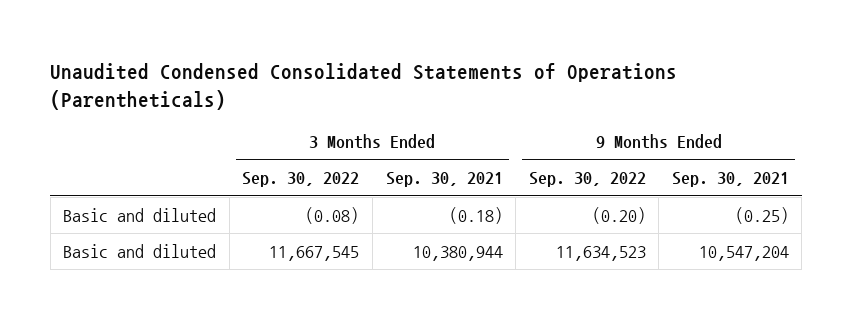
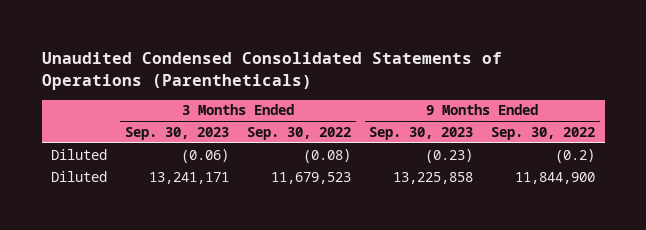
[385,172,503,188] Sep. 30, 2021 -> none
[671,172,789,188] Sep. 30, 2021 -> none
none -> [125,126,230,140] Sep. 30, 2023
none -> [369,126,474,140] Sep. 30, 2023
[63,207,217,222] Basic and diluted -> [50,148,107,160] Diluted
[591,206,646,224] (0.20) -> [555,148,596,163] (0.2)
[63,243,217,258] Basic and diluted -> [50,170,107,182] Diluted
[269,245,360,261] 11,667,545 -> [271,171,352,184] 11,679,523
[555,245,646,261] 11,634,523 -> [515,171,596,184] 11,844,900

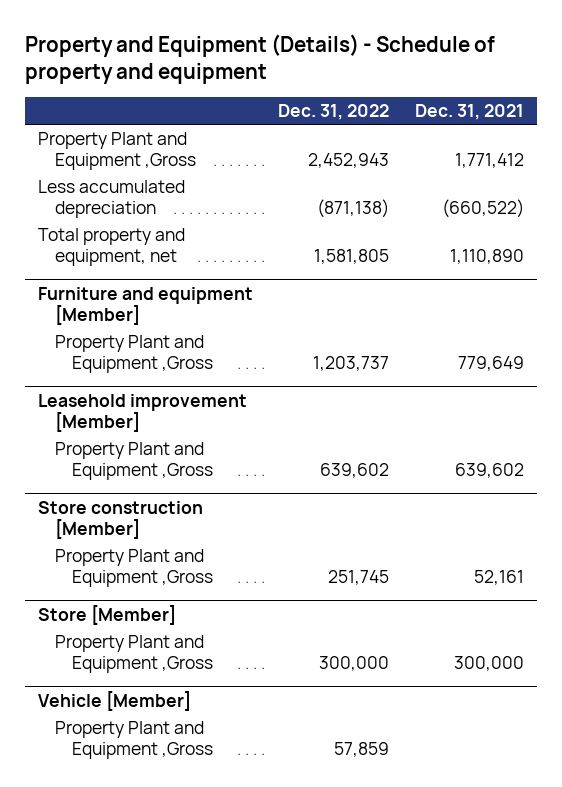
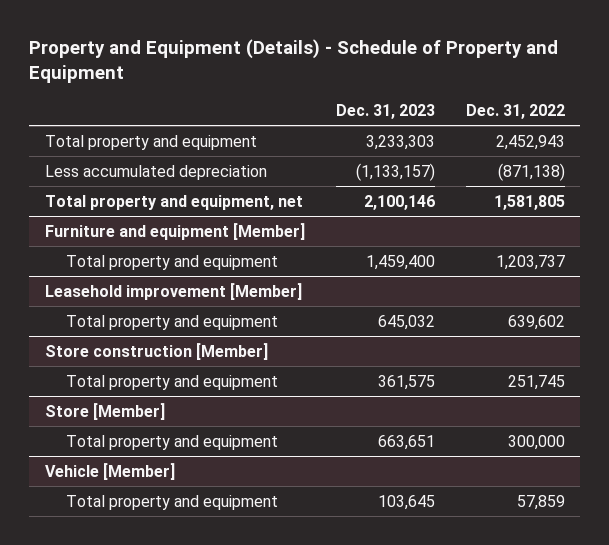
[24,33,495,85] Property and Equipment (Details) - Schedule of property and equipment -> [29,39,559,84] Property and Equipment (Details) - Schedule of Property and Equipment
[415,103,525,120] Dec. 31, 2021 -> none
none -> [335,103,435,119] Dec. 31, 2023
[37,132,196,171] Property Plant and Equipment ,Gross -> [44,134,257,150] Total property and equipment
[54,335,214,374] Property Plant and Equipment ,Gross -> [66,254,279,270] Total property and equipment
[54,442,214,481] Property Plant and Equipment ,Gross -> [66,314,279,330] Total property and equipment
[54,549,214,588] Property Plant and Equipment ,Gross -> [66,374,279,390] Total property and equipment
[54,635,214,674] Property Plant and Equipment ,Gross -> [66,434,279,450] Total property and equipment
[54,721,214,760] Property Plant and Equipment ,Gross -> [66,494,279,510] Total property and equipment

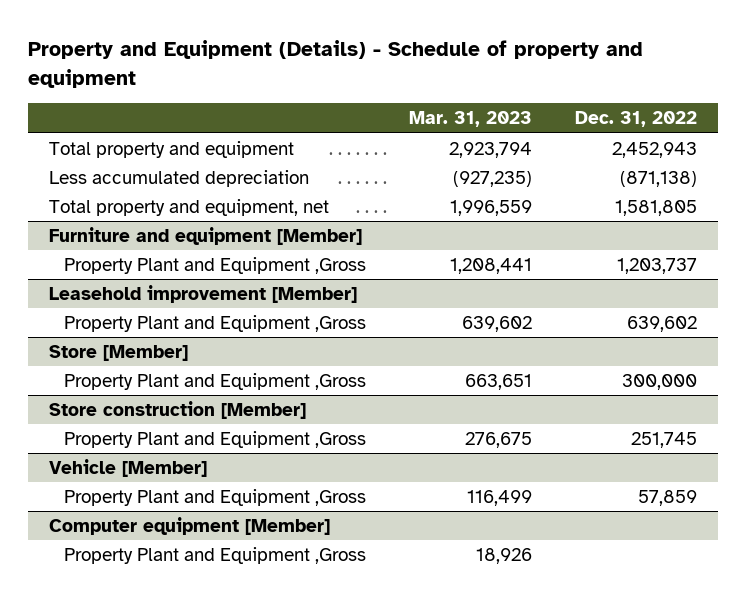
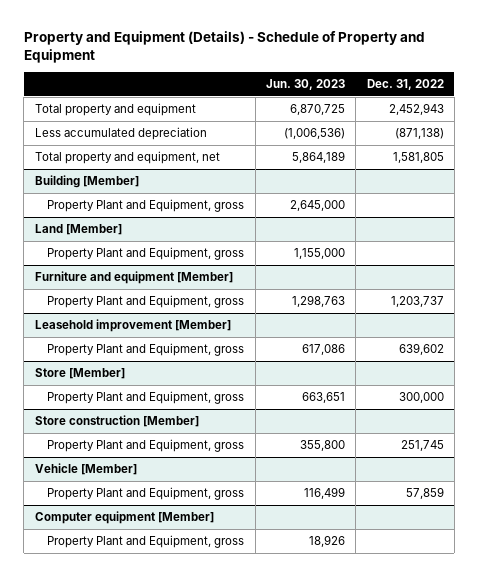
[27,40,643,89] Property and Equipment (Details) - Schedule of property and equipment -> [23,30,425,63] Property and Equipment (Details) - Schedule of Property and Equipment
[408,111,532,128] Mar. 31, 2023 -> none
none -> [265,78,345,90] Jun. 30, 2023
none -> [34,175,139,189] Building [Member]
none -> [47,199,245,213] Property Plant and Equipment, gross
none -> [34,224,122,236] Land [Member]
none -> [47,247,245,261] Property Plant and Equipment, gross
[63,256,366,274] Property Plant and Equipment ,Gross -> [47,295,245,309] Property Plant and Equipment, gross
[63,314,366,332] Property Plant and Equipment ,Gross -> [47,343,245,357] Property Plant and Equipment, gross
[63,372,366,390] Property Plant and Equipment ,Gross -> [47,391,245,405] Property Plant and Equipment, gross
[63,430,366,448] Property Plant and Equipment ,Gross -> [47,439,245,453] Property Plant and Equipment, gross
[63,488,366,506] Property Plant and Equipment ,Gross -> [47,487,245,501] Property Plant and Equipment, gross
[63,546,366,564] Property Plant and Equipment ,Gross -> [47,535,245,549] Property Plant and Equipment, gross

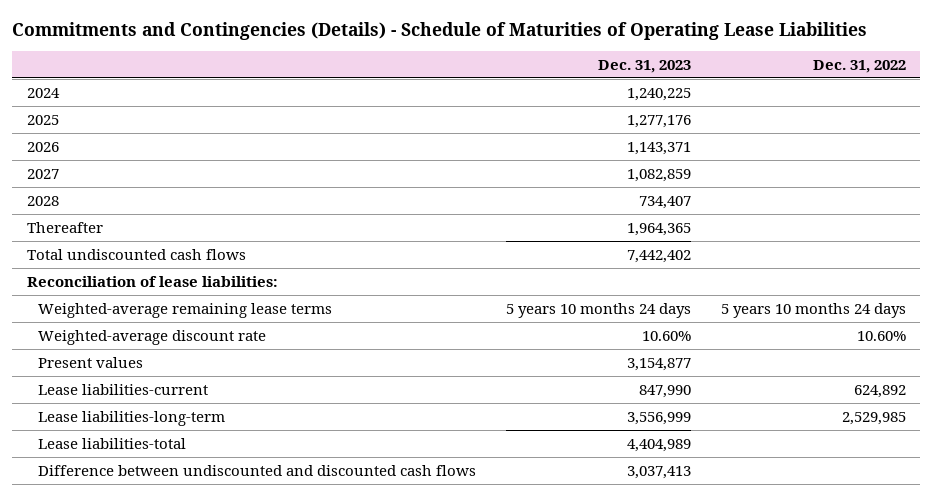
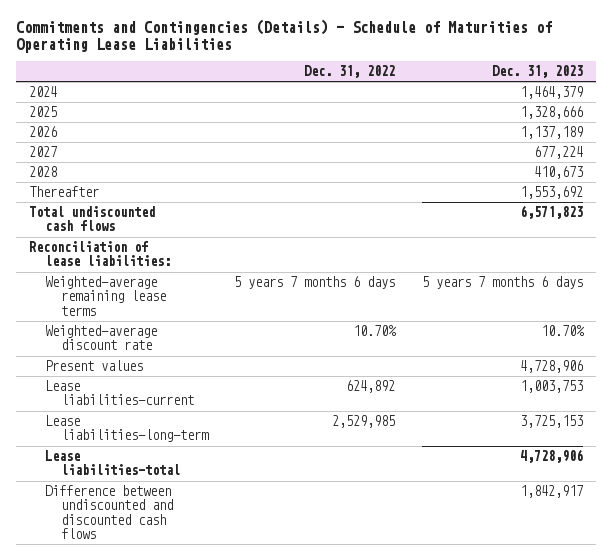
[626,87,691,101] 1,240,225 -> [519,86,583,100] 1,464,379
[626,114,691,128] 1,277,176 -> [519,106,583,120] 1,328,666
[626,141,691,155] 1,143,371 -> [519,126,583,140] 1,137,189
[626,168,691,182] 1,082,859 -> [533,146,583,160] 677,224
[638,195,691,209] 734,407 -> [533,166,583,180] 410,673
[626,222,691,236] 1,964,365 -> [519,186,583,200] 1,553,692
[626,249,691,263] 7,442,402 -> [519,205,583,220] 6,571,823
[505,302,691,318] 5 years 10 months 24 days -> [421,276,583,290] 5 years 7 months 6 days
[720,302,906,318] 5 years 10 months 24 days -> [234,276,396,290] 5 years 7 months 6 days
[641,330,691,341] 10.60% -> [540,325,585,337] 10.70%
[856,330,906,341] 10.60% -> [353,325,398,337] 10.70%
[626,357,691,371] 3,154,877 -> [519,360,583,374] 4,728,906
[638,384,691,398] 847,990 -> [519,380,583,394] 1,003,753
[626,411,691,425] 3,556,999 -> [519,415,583,429] 3,725,153
[626,438,691,452] 4,404,989 -> [519,449,583,464] 4,728,906
[626,465,691,479] 3,037,413 -> [519,485,583,499] 1,842,917

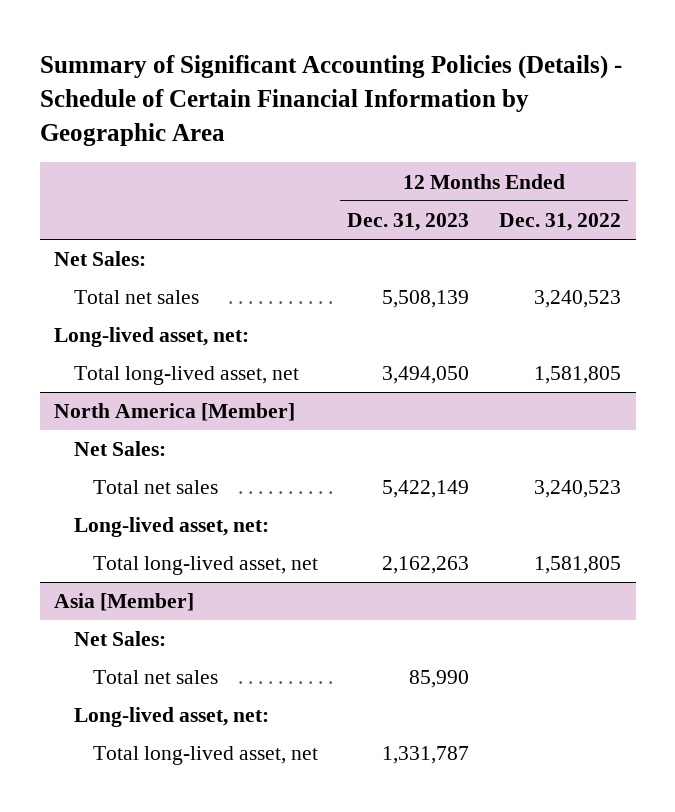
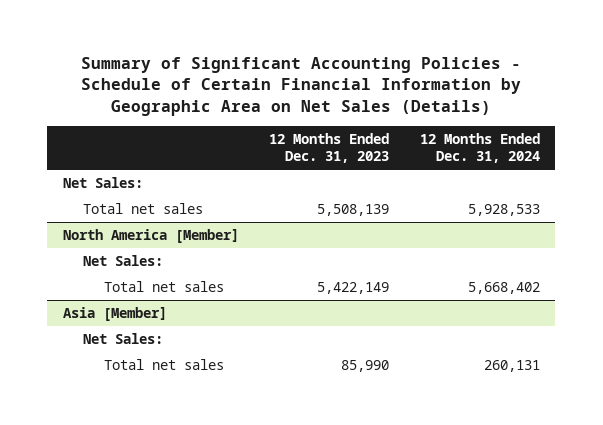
[39,55,622,146] Summary of Significant Accounting Policies (Details) - Schedule of Certain Financial Information by Geographic Area -> [81,56,522,116] Summary of Significant Accounting Policies - Schedule of Certain Financial Information by Geographic Area on Net Sales (Details)
[498,212,621,231] Dec. 31, 2022 -> none
none -> [419,132,540,164] 12 Months Ended Dec. 31, 2024
[54,327,250,348] Long-lived asset, net: -> none
[73,366,299,386] Total long-lived asset, net -> none
[73,517,269,538] Long-lived asset, net: -> none
[92,556,318,576] Total long-lived asset, net -> none
[73,707,269,728] Long-lived asset, net: -> none
[92,746,318,766] Total long-lived asset, net -> none

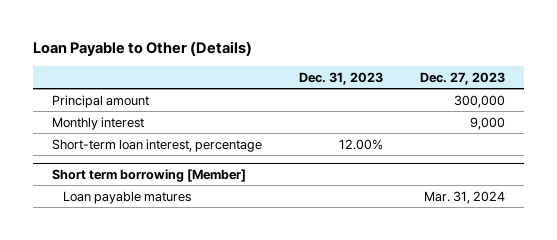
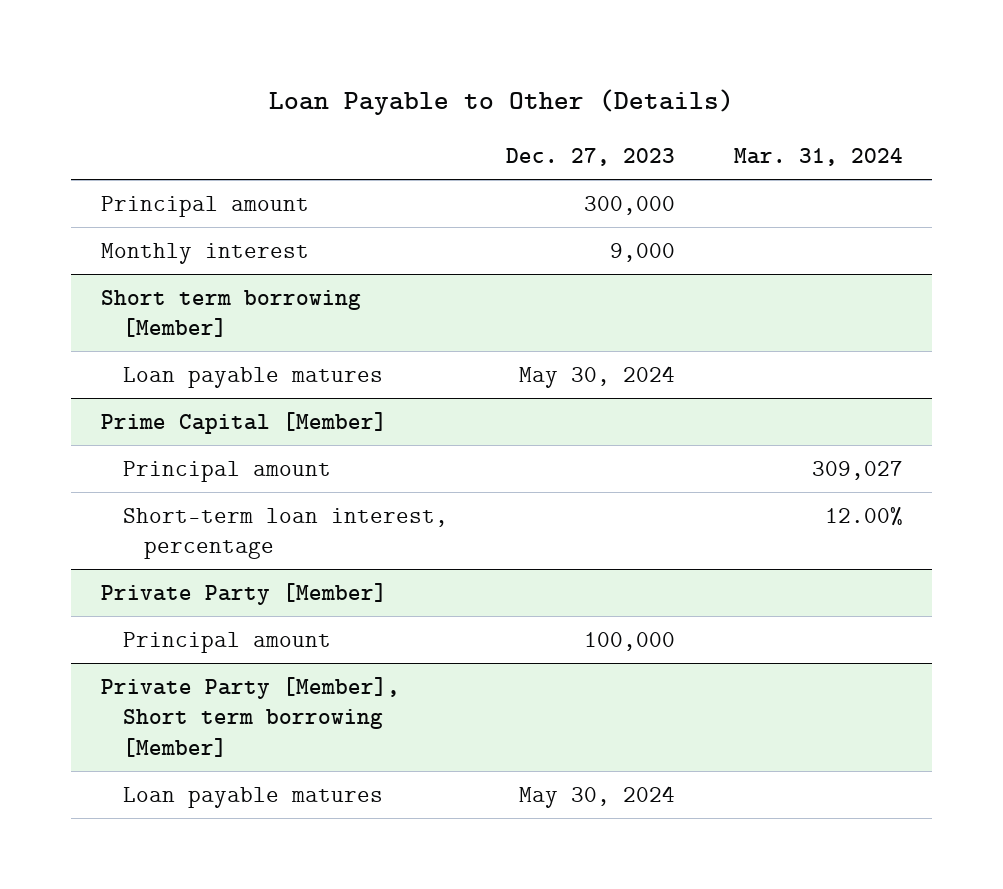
[299,71,384,85] Dec. 31, 2023 -> none
none -> [733,148,903,167] Mar. 31, 2024
[51,138,262,152] Short-term loan interest, percentage -> none
[424,190,506,204] Mar. 31, 2024 -> [519,365,676,388] May 30, 2024
none -> [100,411,387,434] Prime Capital [Member]
none -> [122,460,331,482] Principal amount
none -> [122,507,448,560] Short-term loan interest, percentage
none -> [100,582,387,605] Private Party [Member]
none -> [122,631,331,653] Principal amount
none -> [100,676,400,758] Private Party [Member], Short term borrowing [Member]
none -> [122,786,383,808] Loan payable matures

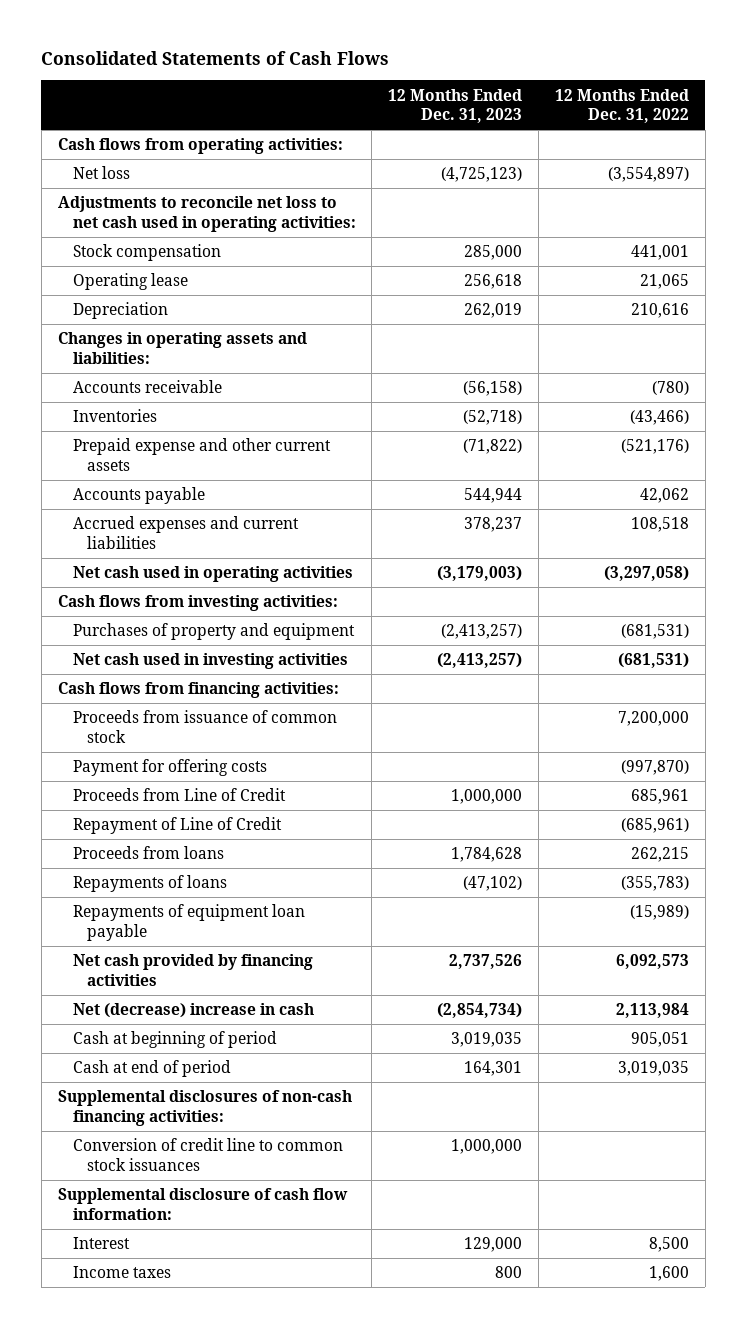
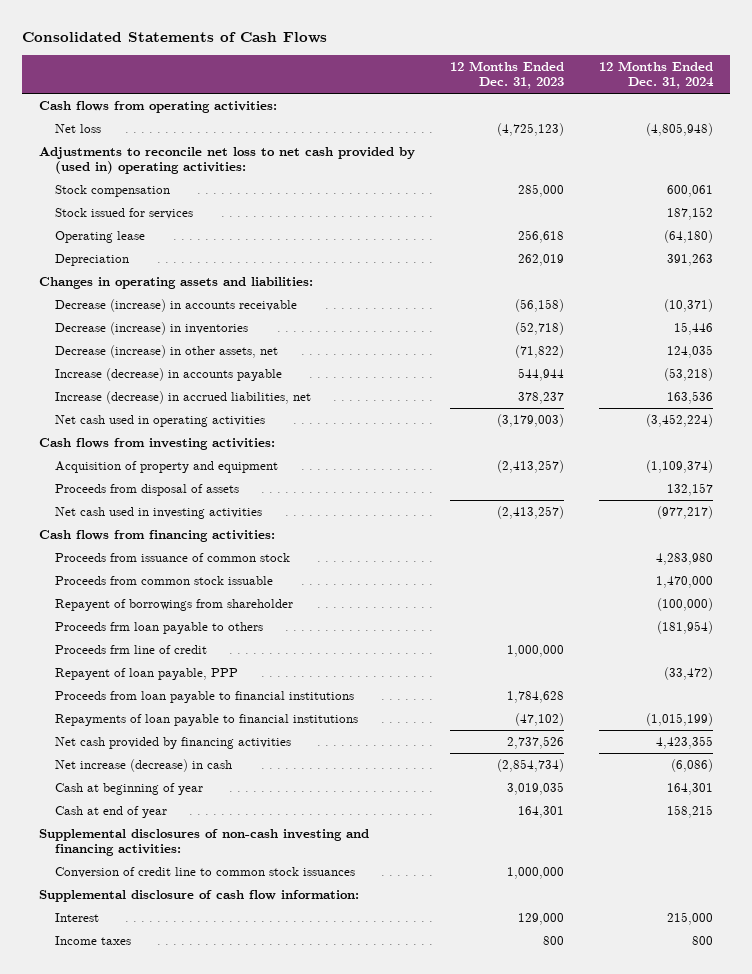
[554,88,689,124] 12 Months Ended Dec. 31, 2022 -> none
none -> [599,61,715,90] 12 Months Ended Dec. 31, 2024
[57,196,356,232] Adjustments to reconcile net loss to net cash used in operating activities: -> [39,146,416,174] Adjustments to reconcile net loss to net cash provided by (used in) operating activities:
none -> [55,207,194,219] Stock issued for services
[72,380,222,394] Accounts receivable -> [55,298,298,312] Decrease (increase) in accounts receivable
[72,409,157,423] Inventories -> [55,321,249,335] Decrease (increase) in inventories
[72,438,331,471] Prepaid expense and other current assets -> [55,344,279,358] Decrease (increase) in other assets, net
[72,487,205,505] Accounts payable -> [55,367,283,381] Increase (decrease) in accounts payable
[72,516,299,549] Accrued expenses and current liabilities -> [55,390,312,404] Increase (decrease) in accrued liabilities, net
[72,623,355,641] Purchases of property and equipment -> [55,460,279,473] Acquisition of property and equipment
none -> [55,483,240,496] Proceeds from disposal of assets
[72,759,267,777] Payment for offering costs -> none
[72,817,282,835] Repayment of Line of Credit -> none
[72,904,305,941] Repayments of equipment loan payable -> none
none -> [55,575,274,585] Proceeds from common stock issuable
none -> [55,598,294,611] Repayent of borrowings from shareholder
none -> [55,621,264,634] Proceeds frm loan payable to others
[72,788,286,802] Proceeds from Line of Credit -> [55,644,208,654] Proceeds frm line of credit
none -> [55,667,239,680] Repayent of loan payable, PPP
[72,846,224,860] Proceeds from loans -> [55,690,355,703] Proceeds from loan payable to financial institutions
[72,875,227,893] Repayments of loans -> [55,713,359,726] Repayments of loan payable to financial institutions
[72,1003,314,1019] Net (decrease) increase in cash -> [55,758,233,772] Net increase (decrease) in cash
[72,1031,277,1049] Cash at beginning of period -> [55,782,204,795] Cash at beginning of year
[72,1060,231,1078] Cash at end of period -> [55,805,168,818] Cash at end of year
[57,1090,352,1126] Supplemental disclosures of non-cash financing activities: -> [39,828,370,856] Supplemental disclosures of non-cash investing and financing activities:

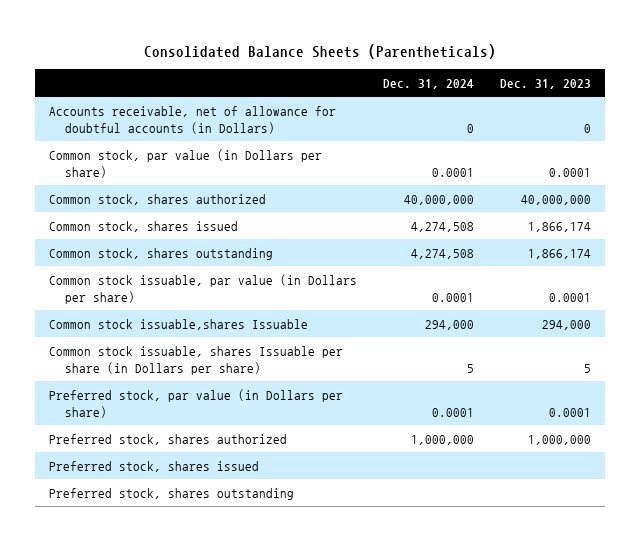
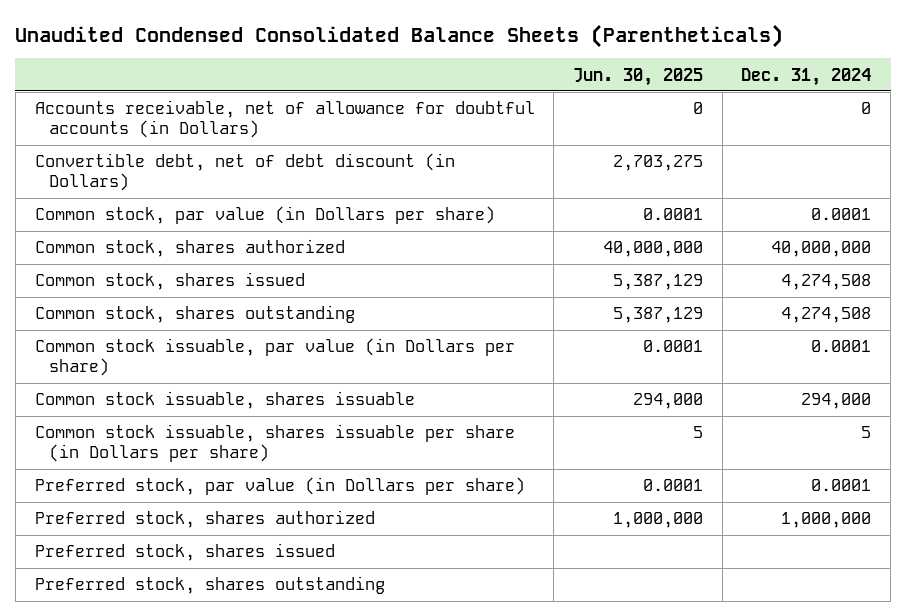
[143,43,496,59] Consolidated Balance Sheets (Parentheticals) -> [15,23,784,48] Unaudited Condensed Consolidated Balance Sheets (Parentheticals)
[500,79,592,90] Dec. 31, 2023 -> none
none -> [572,67,703,86] Jun. 30, 2025
none -> [34,153,455,192] Convertible debt, net of debt discount (in Dollars)
[48,318,308,330] Common stock issuable,shares Issuable -> [34,391,415,410] Common stock issuable, shares issuable
[48,345,343,375] Common stock issuable, shares Issuable per share (in Dollars per share) -> [34,424,515,463] Common stock issuable, shares issuable per share (in Dollars per share)

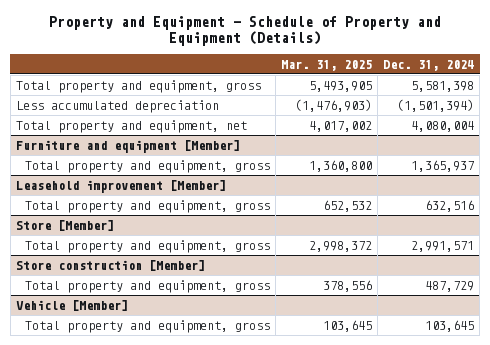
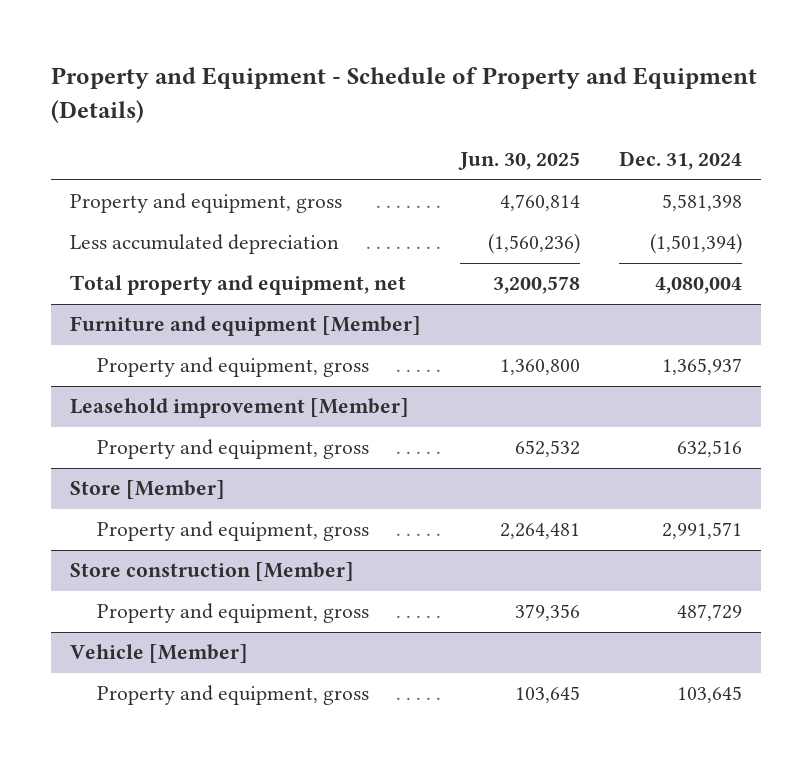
[281,59,373,71] Mar. 31, 2025 -> none
none -> [457,152,580,171] Jun. 30, 2025
[15,80,261,94] Total property and equipment, gross -> [70,193,343,214] Property and equipment, gross
[24,160,270,174] Total property and equipment, gross -> [97,357,370,378] Property and equipment, gross
[24,200,270,214] Total property and equipment, gross -> [97,439,370,460] Property and equipment, gross
[24,240,270,254] Total property and equipment, gross -> [97,521,370,542] Property and equipment, gross
[24,280,270,294] Total property and equipment, gross -> [97,603,370,624] Property and equipment, gross
[24,320,270,334] Total property and equipment, gross -> [97,685,370,706] Property and equipment, gross

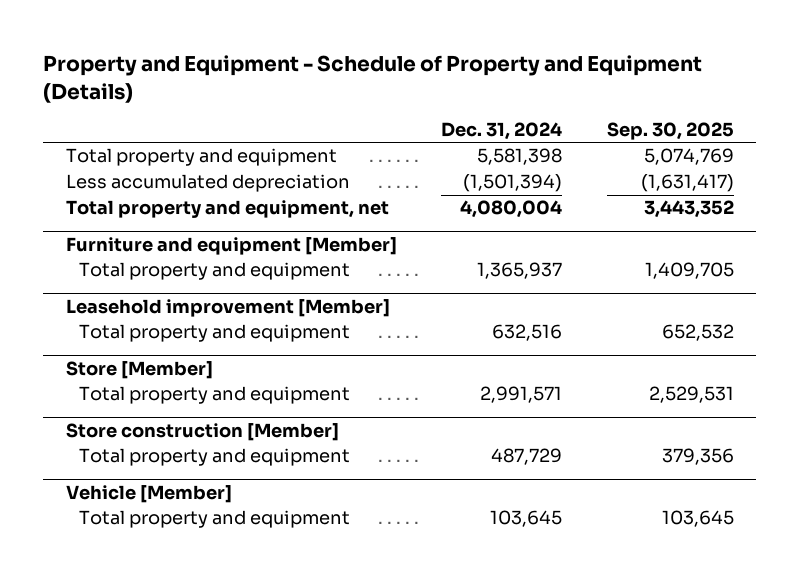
[457,152,580,171] Jun. 30, 2025 -> none
none -> [606,121,734,140] Sep. 30, 2025
[70,193,343,214] Property and equipment, gross -> [65,148,337,167] Total property and equipment
[97,357,370,378] Property and equipment, gross -> [78,262,350,281] Total property and equipment
[97,439,370,460] Property and equipment, gross -> [78,324,350,343] Total property and equipment
[97,521,370,542] Property and equipment, gross -> [78,386,350,405] Total property and equipment
[97,603,370,624] Property and equipment, gross -> [78,448,350,467] Total property and equipment
[97,685,370,706] Property and equipment, gross -> [78,510,350,529] Total property and equipment

